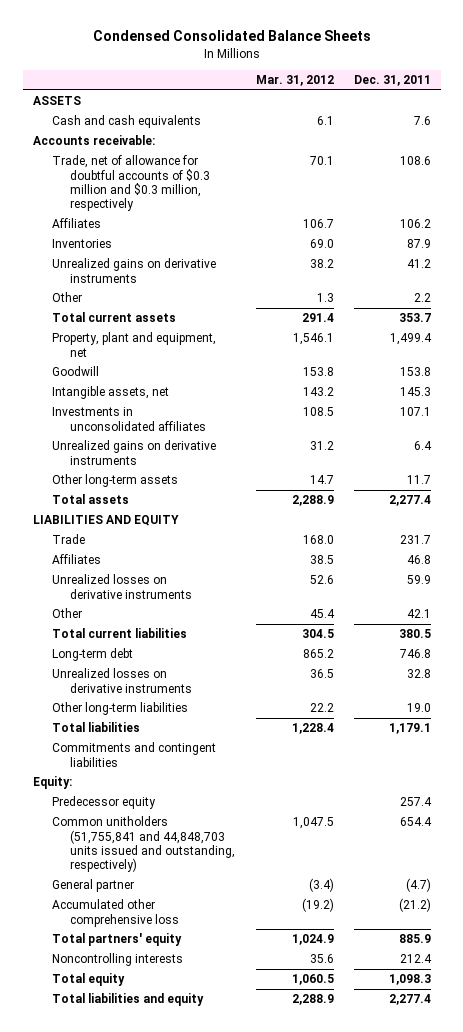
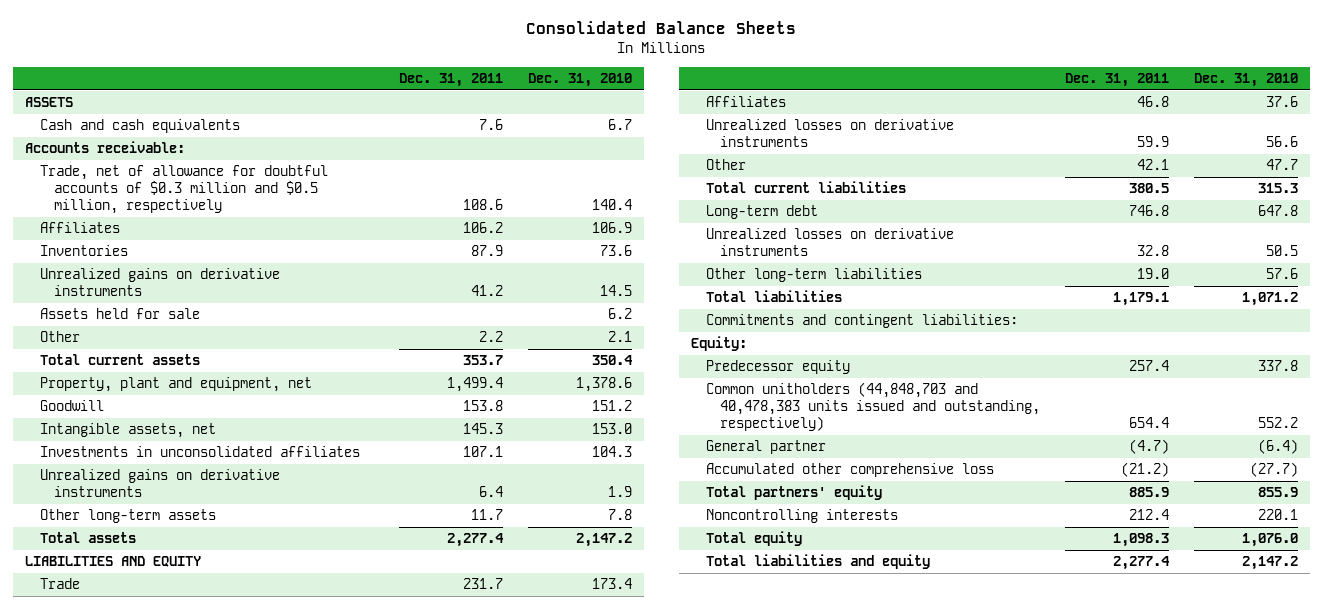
[92,30,371,42] Condensed Consolidated Balance Sheets -> [526,21,797,35] Consolidated Balance Sheets
[255,74,334,86] Mar. 31, 2012 -> none
none -> [527,73,632,88] Dec. 31, 2010
[51,155,211,212] Trade, net of allowance for doubtful accounts of $0.3 million and $0.3 million, respectively -> [39,165,328,215] Trade, net of allowance for doubtful accounts of $0.3 million and $0.5 million, respectively
none -> [39,308,200,320] Assets held for sale
[51,742,216,767] Commitments and contingent liabilities -> [705,314,1018,329] Commitments and contingent liabilities:
[51,816,236,873] Common unitholders (51,755,841 and 44,848,703 units issued and outstanding, respectively) -> [705,382,1041,432] Common unitholders (44,848,703 and 40,478,383 units issued and outstanding, respectively)

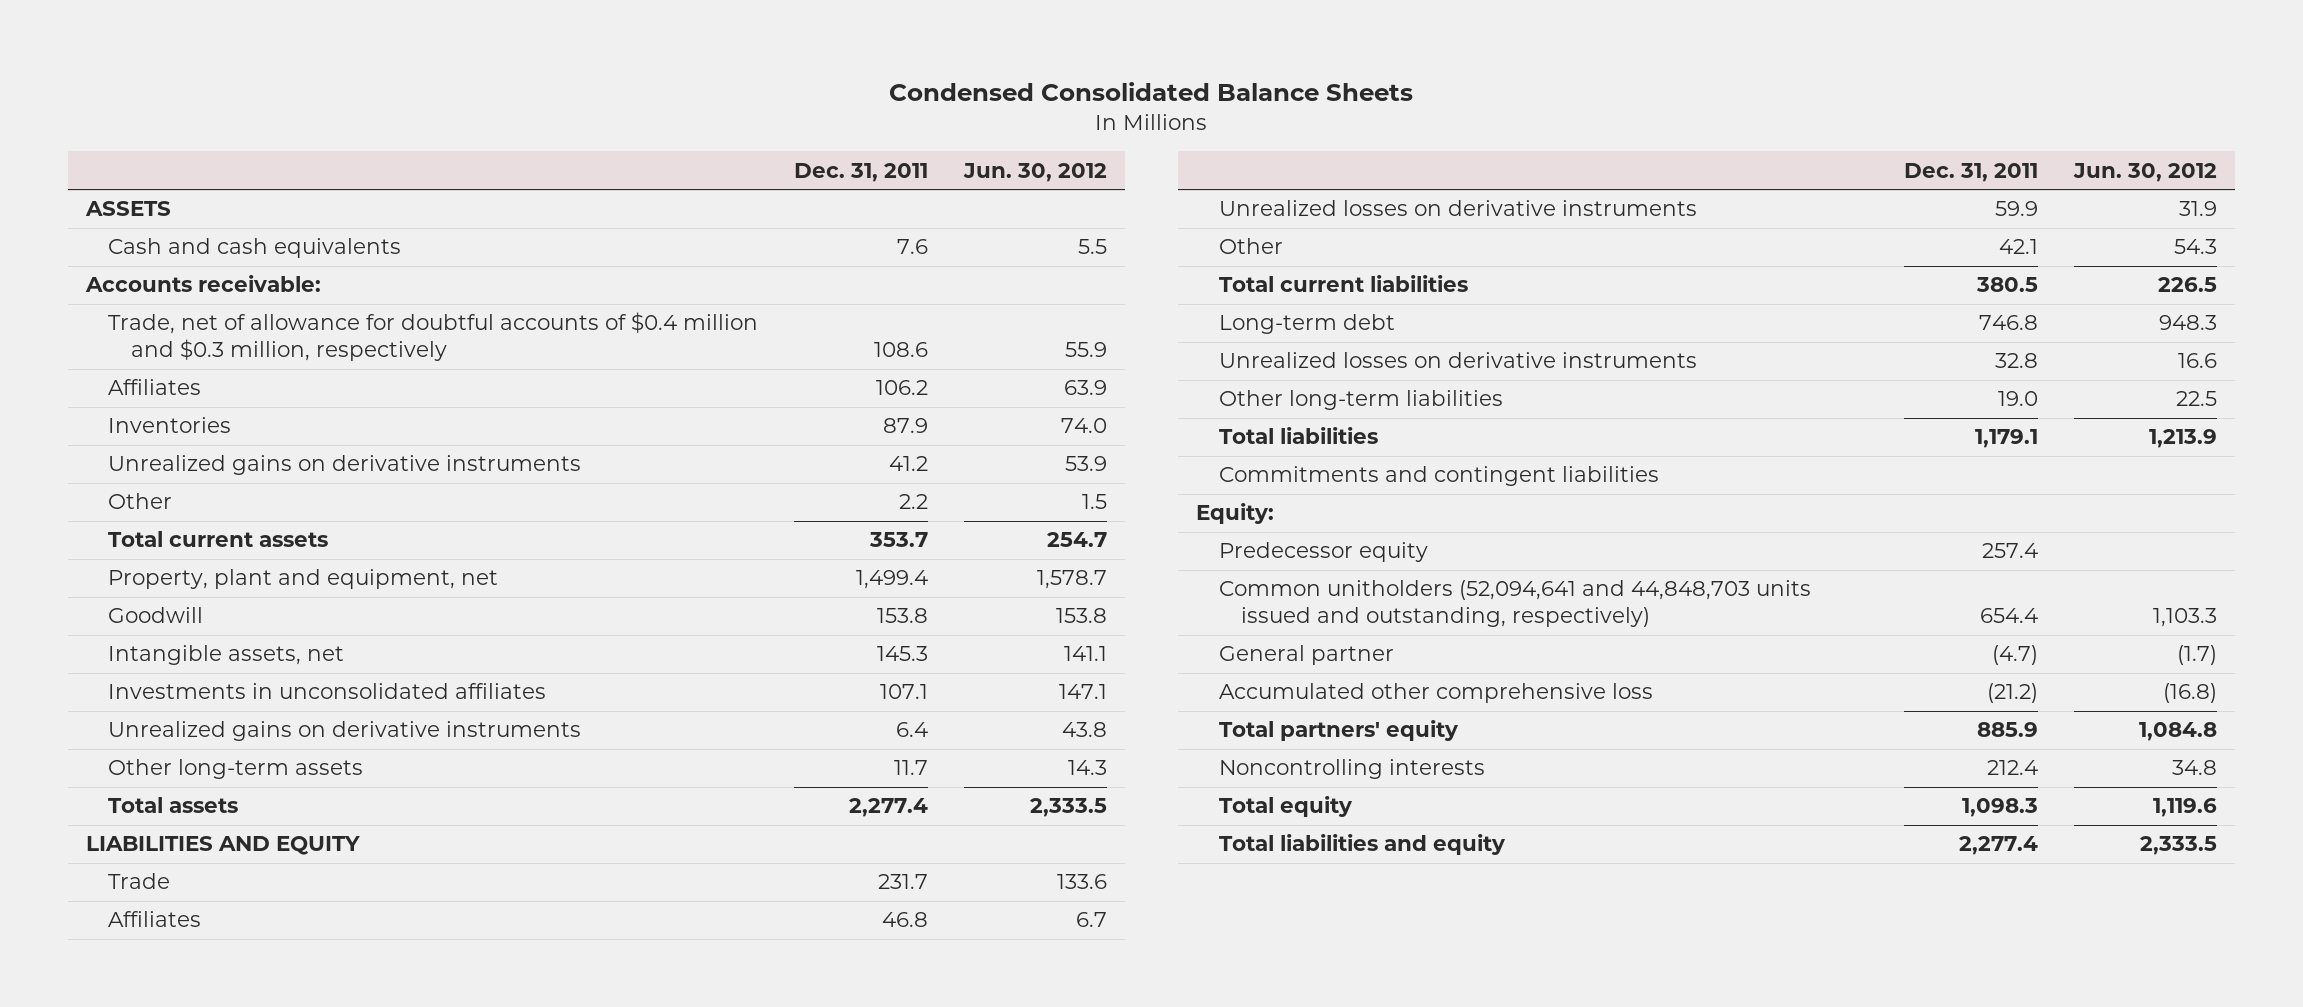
[526,21,797,35] Consolidated Balance Sheets -> [889,82,1414,102] Condensed Consolidated Balance Sheets
[527,73,632,88] Dec. 31, 2010 -> none
none -> [962,162,1107,182] Jun. 30, 2012
[39,165,328,215] Trade, net of allowance for doubtful accounts of $0.3 million and $0.5 million, respectively -> [108,312,759,362] Trade, net of allowance for doubtful accounts of $0.4 million and $0.3 million, respectively
[39,308,200,320] Assets held for sale -> none
[705,314,1018,329] Commitments and contingent liabilities: -> [1218,466,1659,487] Commitments and contingent liabilities
[705,382,1041,432] Common unitholders (44,848,703 and 40,478,383 units issued and outstanding, respectively) -> [1218,580,1811,628] Common unitholders (52,094,641 and 44,848,703 units issued and outstanding, respectively)

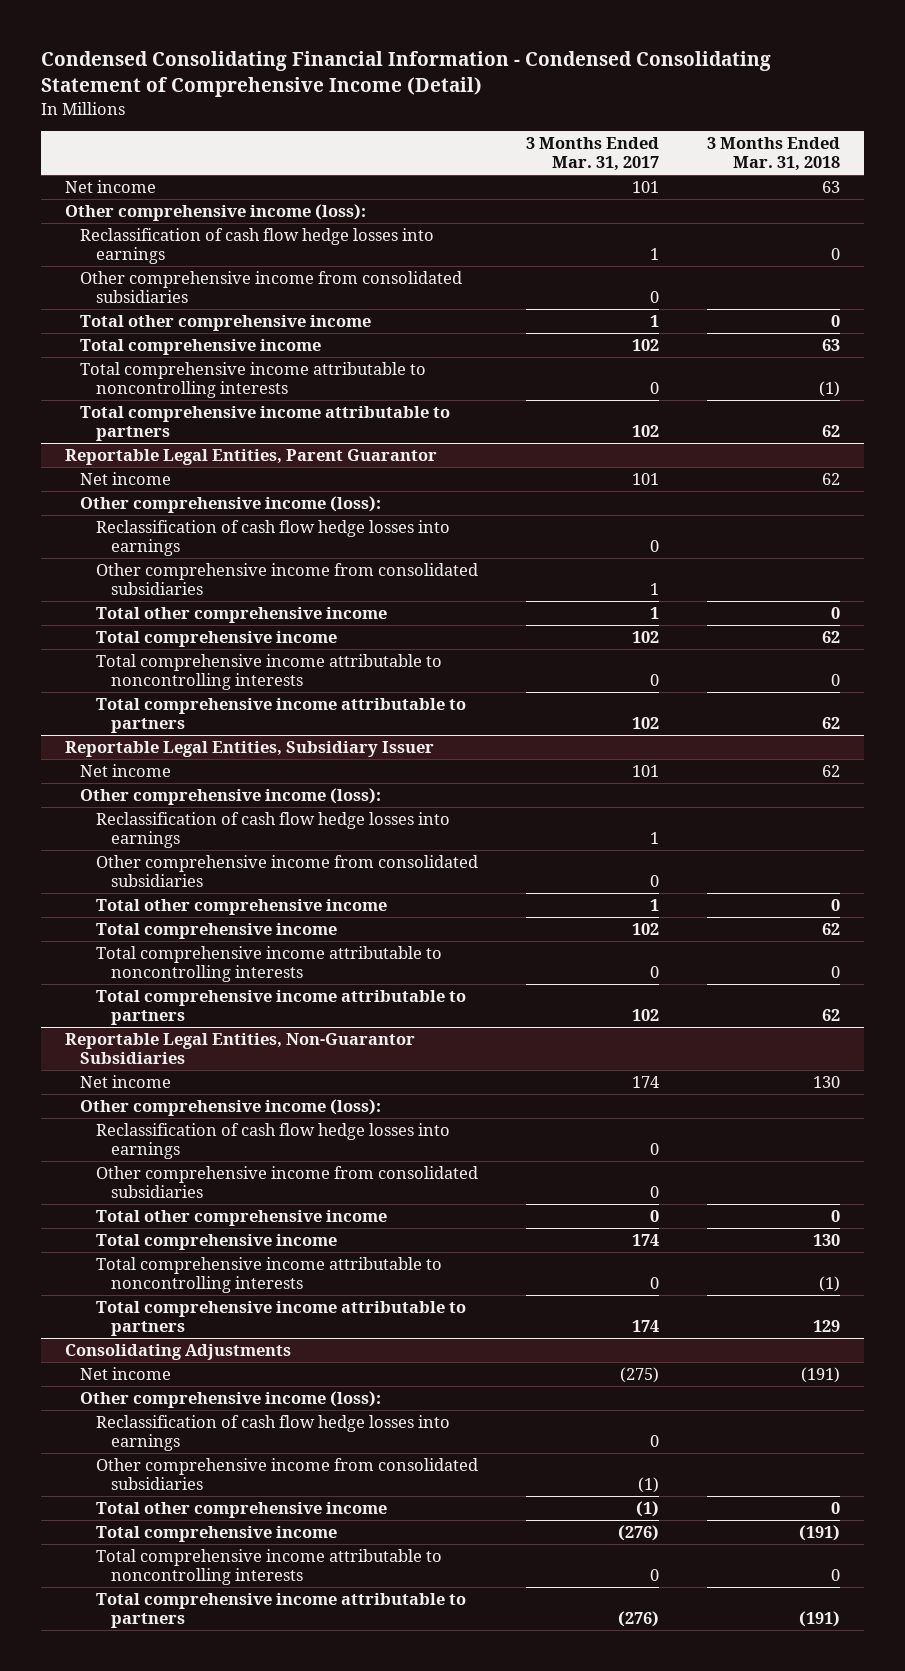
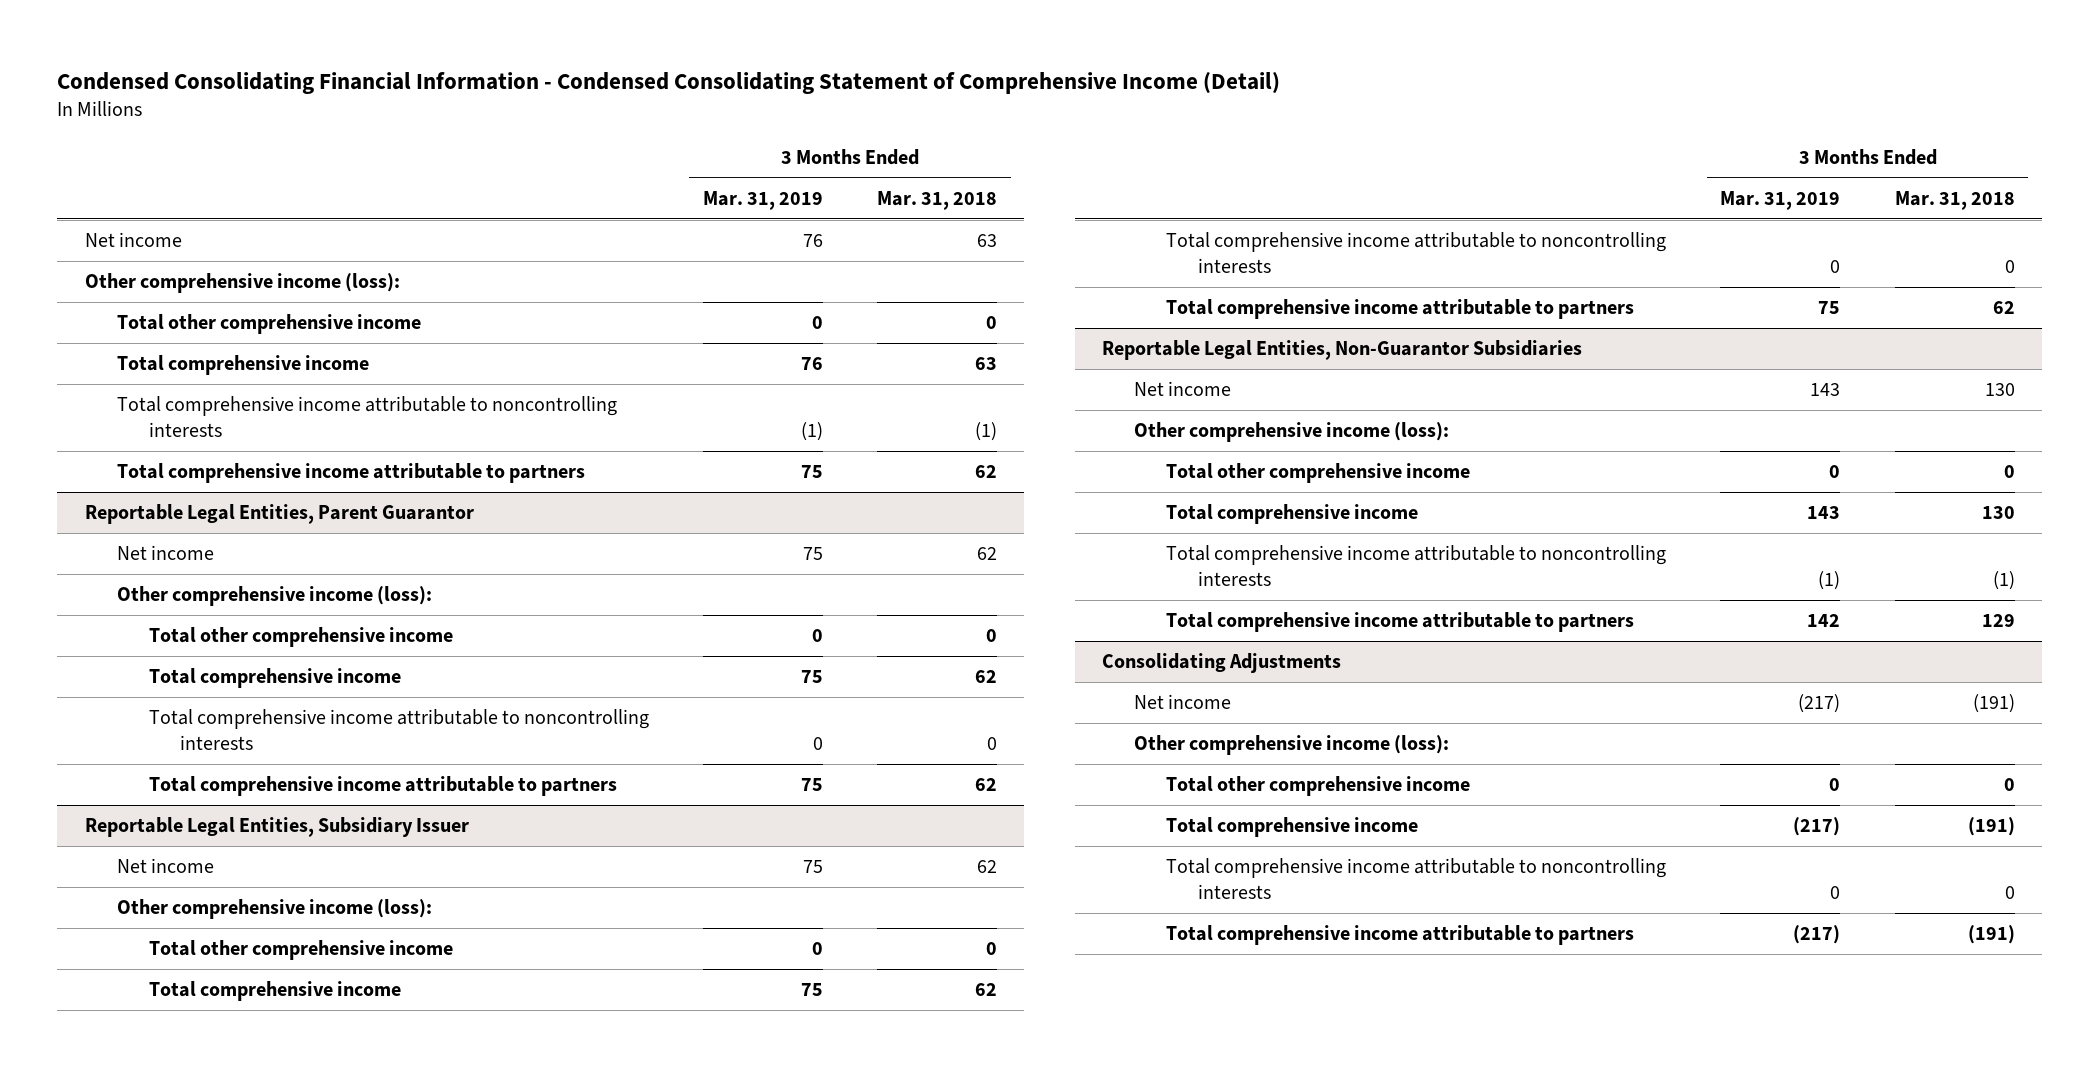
[525,137,659,172] 3 Months Ended Mar. 31, 2017 -> none
none -> [702,190,823,210] Mar. 31, 2019
[80,227,435,264] Reclassification of cash flow hedge losses into earnings -> none
[80,270,463,303] Other comprehensive income from consolidated subsidiaries -> none
[95,519,450,556] Reclassification of cash flow hedge losses into earnings -> none
[95,562,478,595] Other comprehensive income from consolidated subsidiaries -> none
[95,811,450,848] Reclassification of cash flow hedge losses into earnings -> none
[95,854,478,887] Other comprehensive income from consolidated subsidiaries -> none
[95,1122,450,1159] Reclassification of cash flow hedge losses into earnings -> none
[95,1165,478,1198] Other comprehensive income from consolidated subsidiaries -> none
[95,1414,450,1451] Reclassification of cash flow hedge losses into earnings -> none
[95,1457,478,1490] Other comprehensive income from consolidated subsidiaries -> none

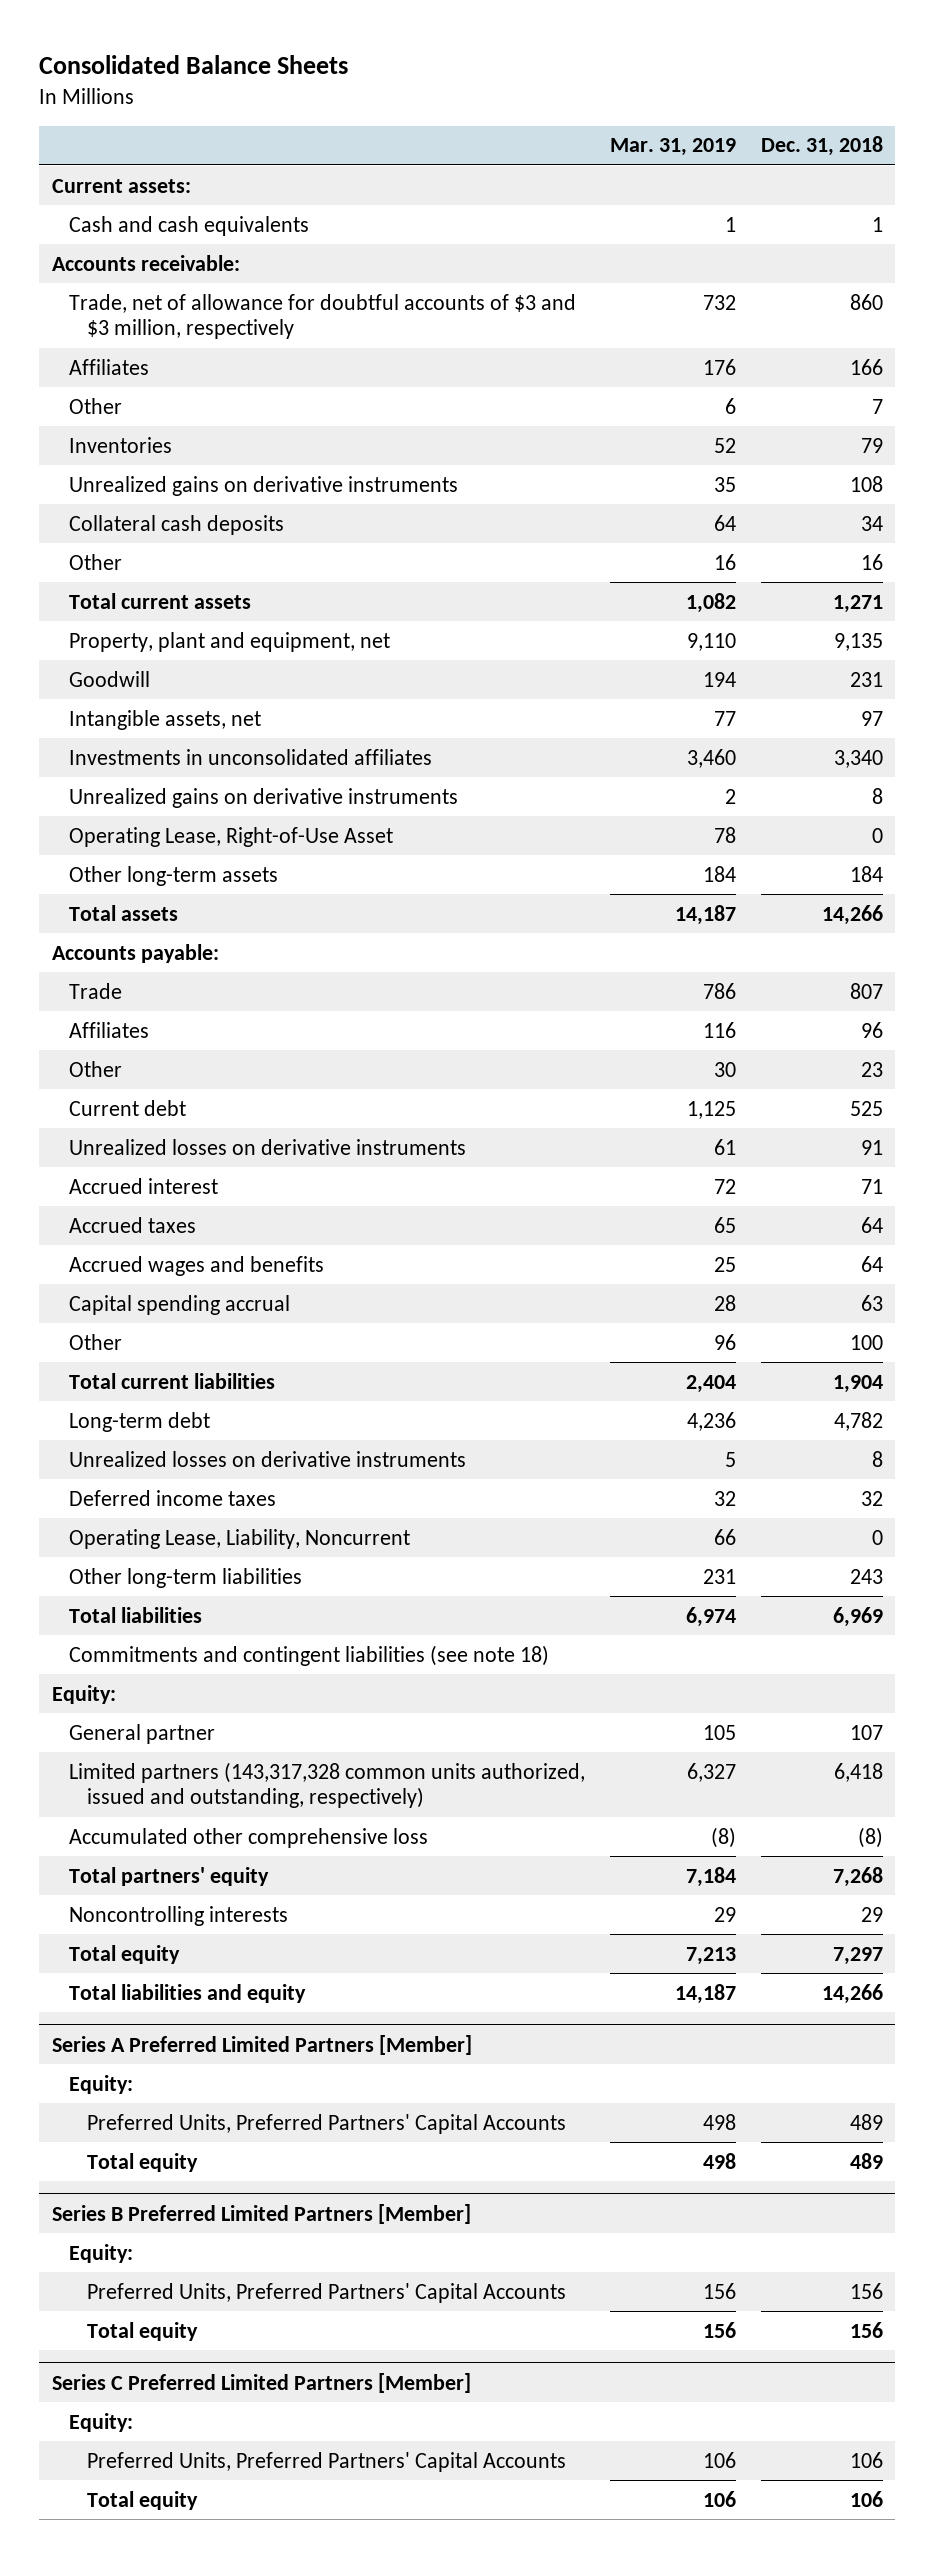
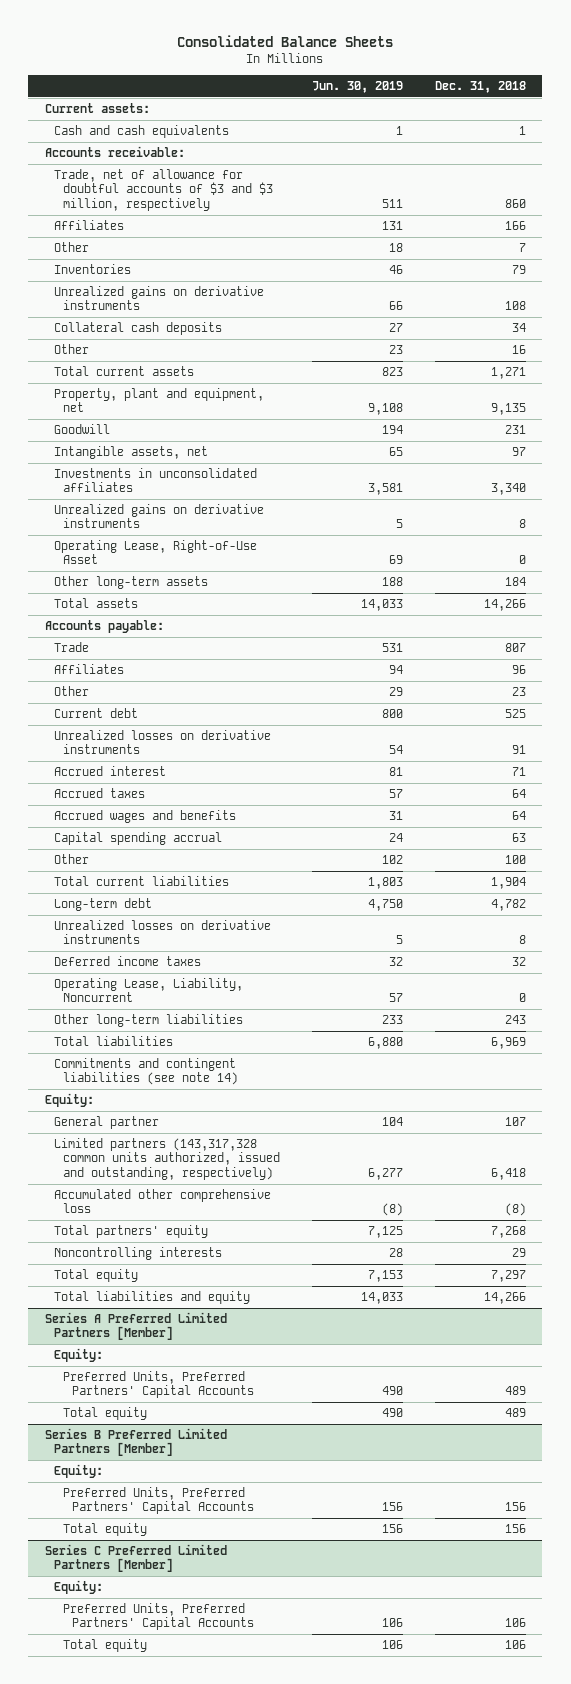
[610,138,737,157] Mar. 31, 2019 -> none
none -> [311,80,403,93] Jun. 30, 2019
[69,1644,550,1666] Commitments and contingent liabilities (see note 18) -> [53,1058,238,1086] Commitments and contingent liabilities (see note 14)

